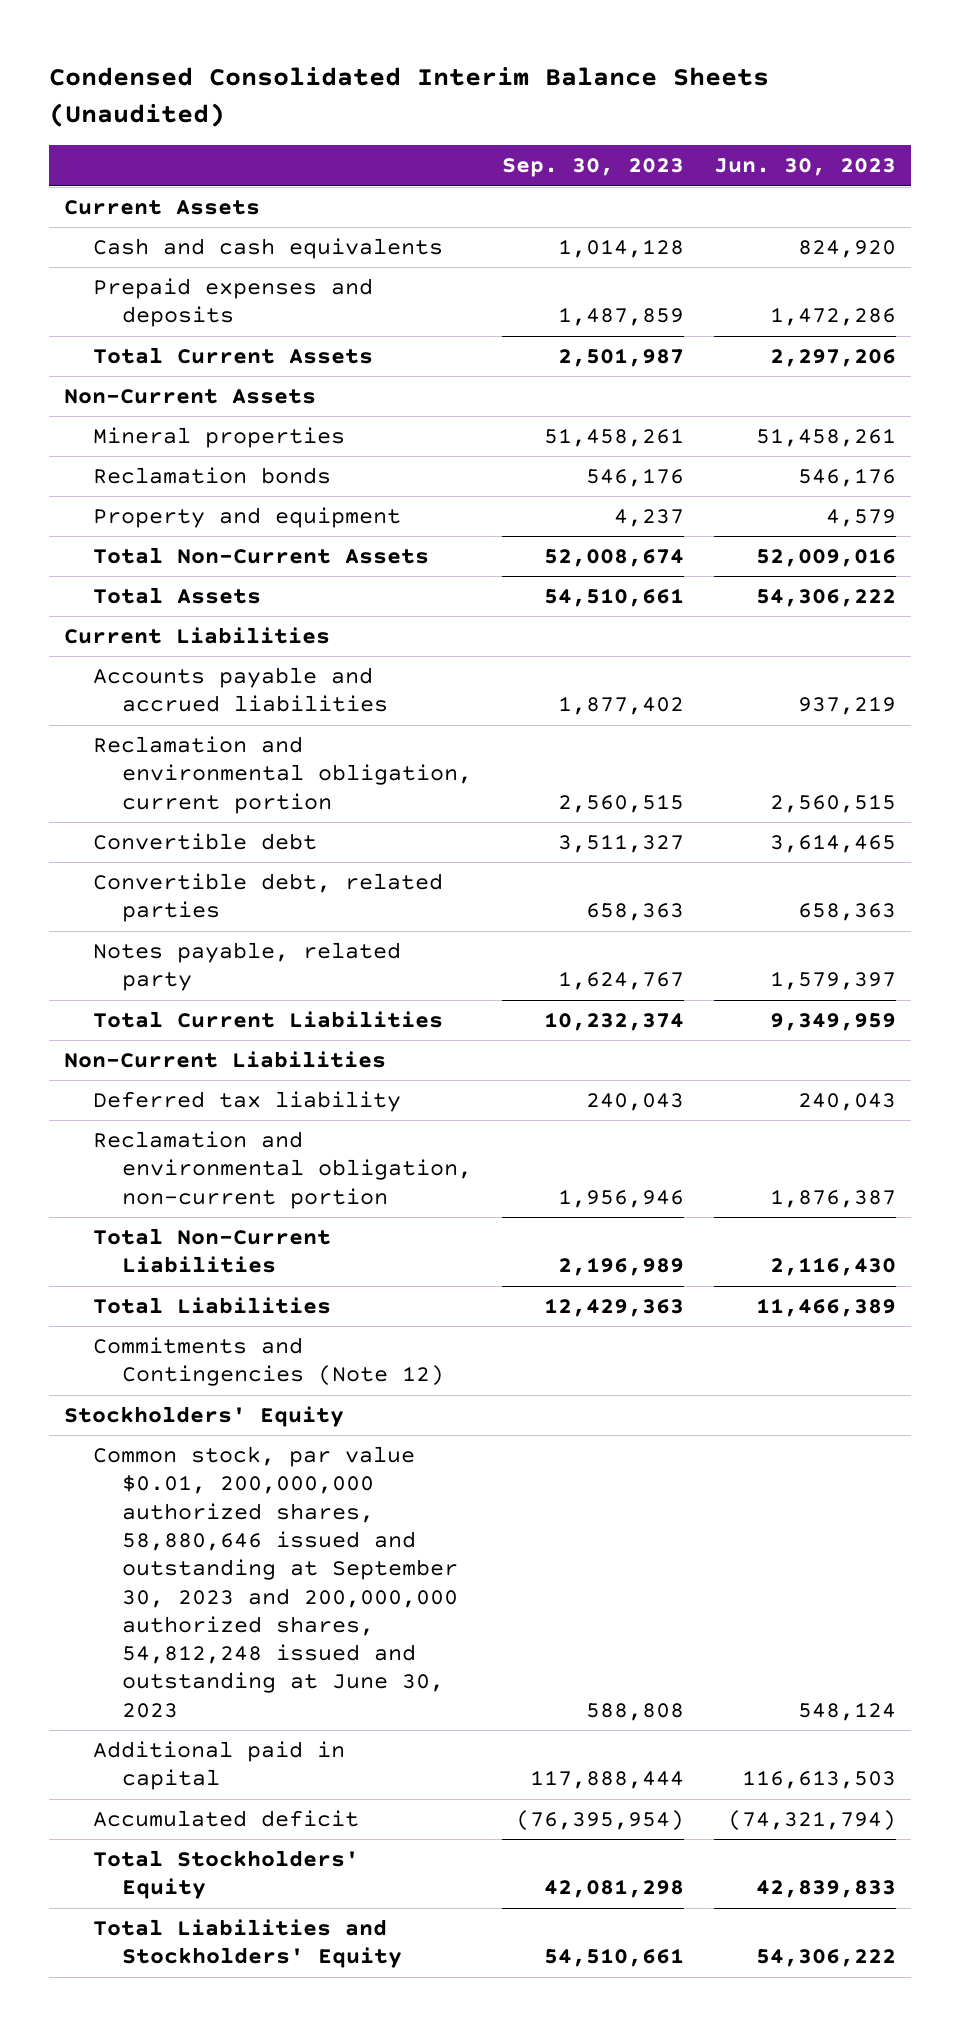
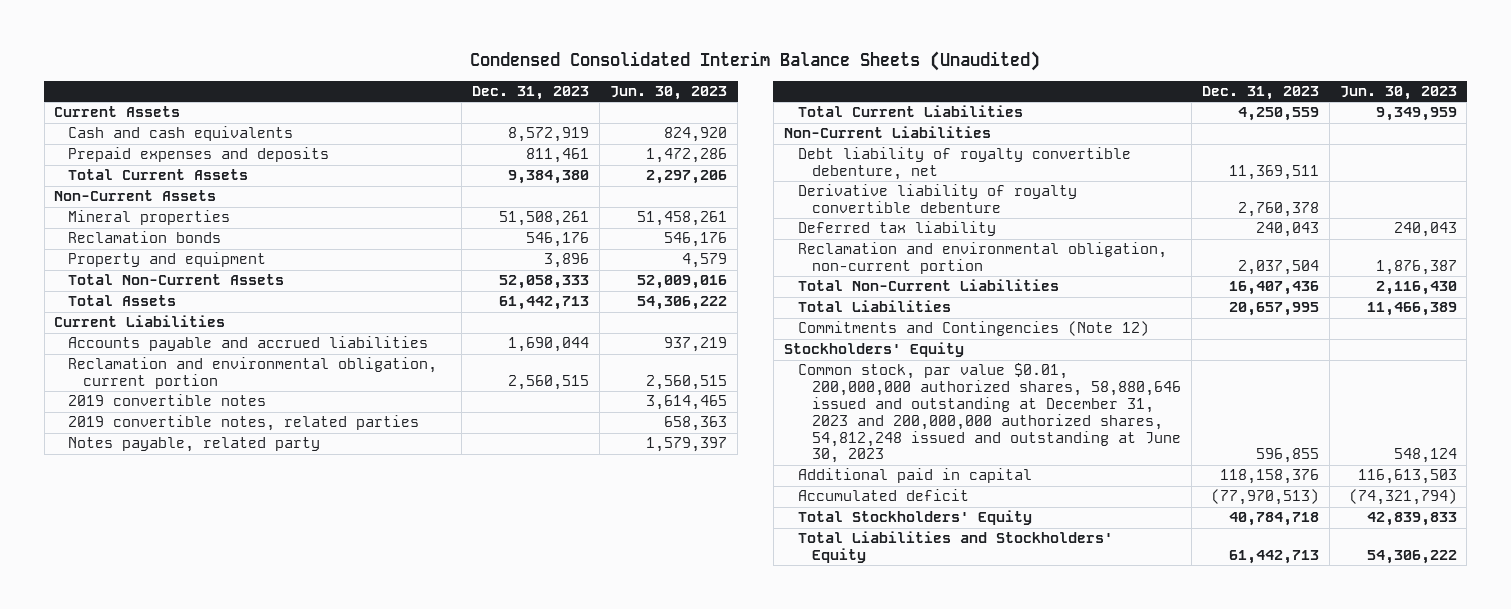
[501,158,684,178] Sep. 30, 2023 -> none
none -> [472,86,590,101] Dec. 31, 2023
[92,833,317,851] Convertible debt -> [68,394,267,407] 2019 convertible notes
[92,873,443,923] Convertible debt, related parties -> [68,415,420,432] 2019 convertible notes, related parties
none -> [797,147,1131,181] Debt liability of royalty convertible debenture, net
none -> [797,184,1077,214] Derivative liability of royalty convertible debenture
[92,1446,459,1718] Common stock, par value $0.01, 200,000,000 authorized shares, 58,880,646 issued and outstanding at September 30, 2023 and 200,000,000 authorized shares, 54,812,248 issued and outstanding at June 30, 2023 -> [797,363,1181,464] Common stock, par value $0.01, 200,000,000 authorized shares, 58,880,646 issued and outstanding at December 31, 2023 and 200,000,000 authorized shares, 54,812,248 issued and outstanding at June 30, 2023

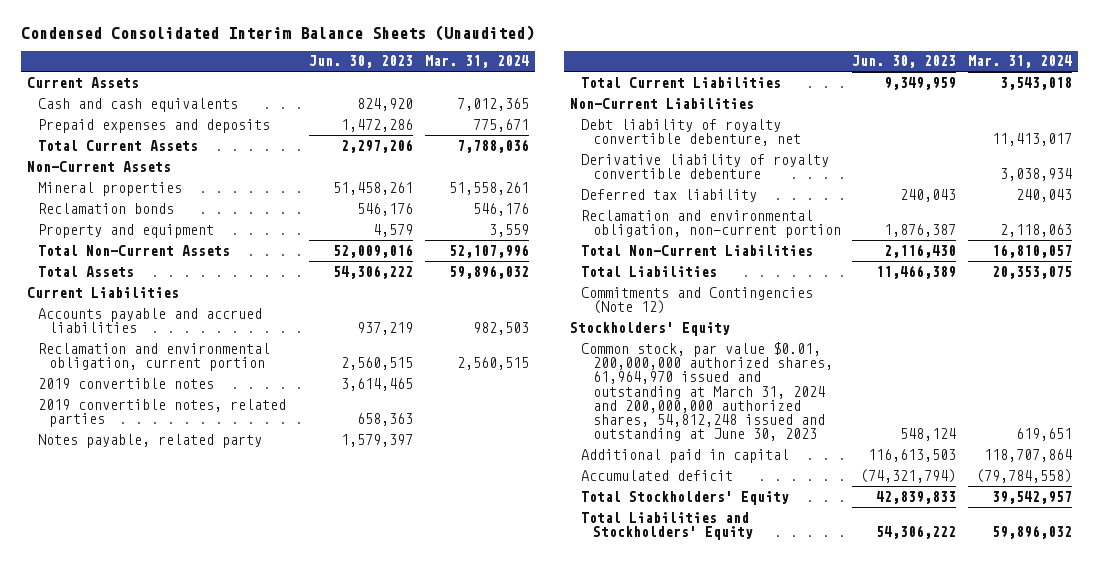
[472,86,590,101] Dec. 31, 2023 -> none
none -> [425,55,530,69] Mar. 31, 2024
[797,363,1181,464] Common stock, par value $0.01, 200,000,000 authorized shares, 58,880,646 issued and outstanding at December 31, 2023 and 200,000,000 authorized shares, 54,812,248 issued and outstanding at June 30, 2023 -> [581,341,833,442] Common stock, par value $0.01, 200,000,000 authorized shares, 61,964,970 issued and outstanding at March 31, 2024 and 200,000,000 authorized shares, 54,812,248 issued and outstanding at June 30, 2023

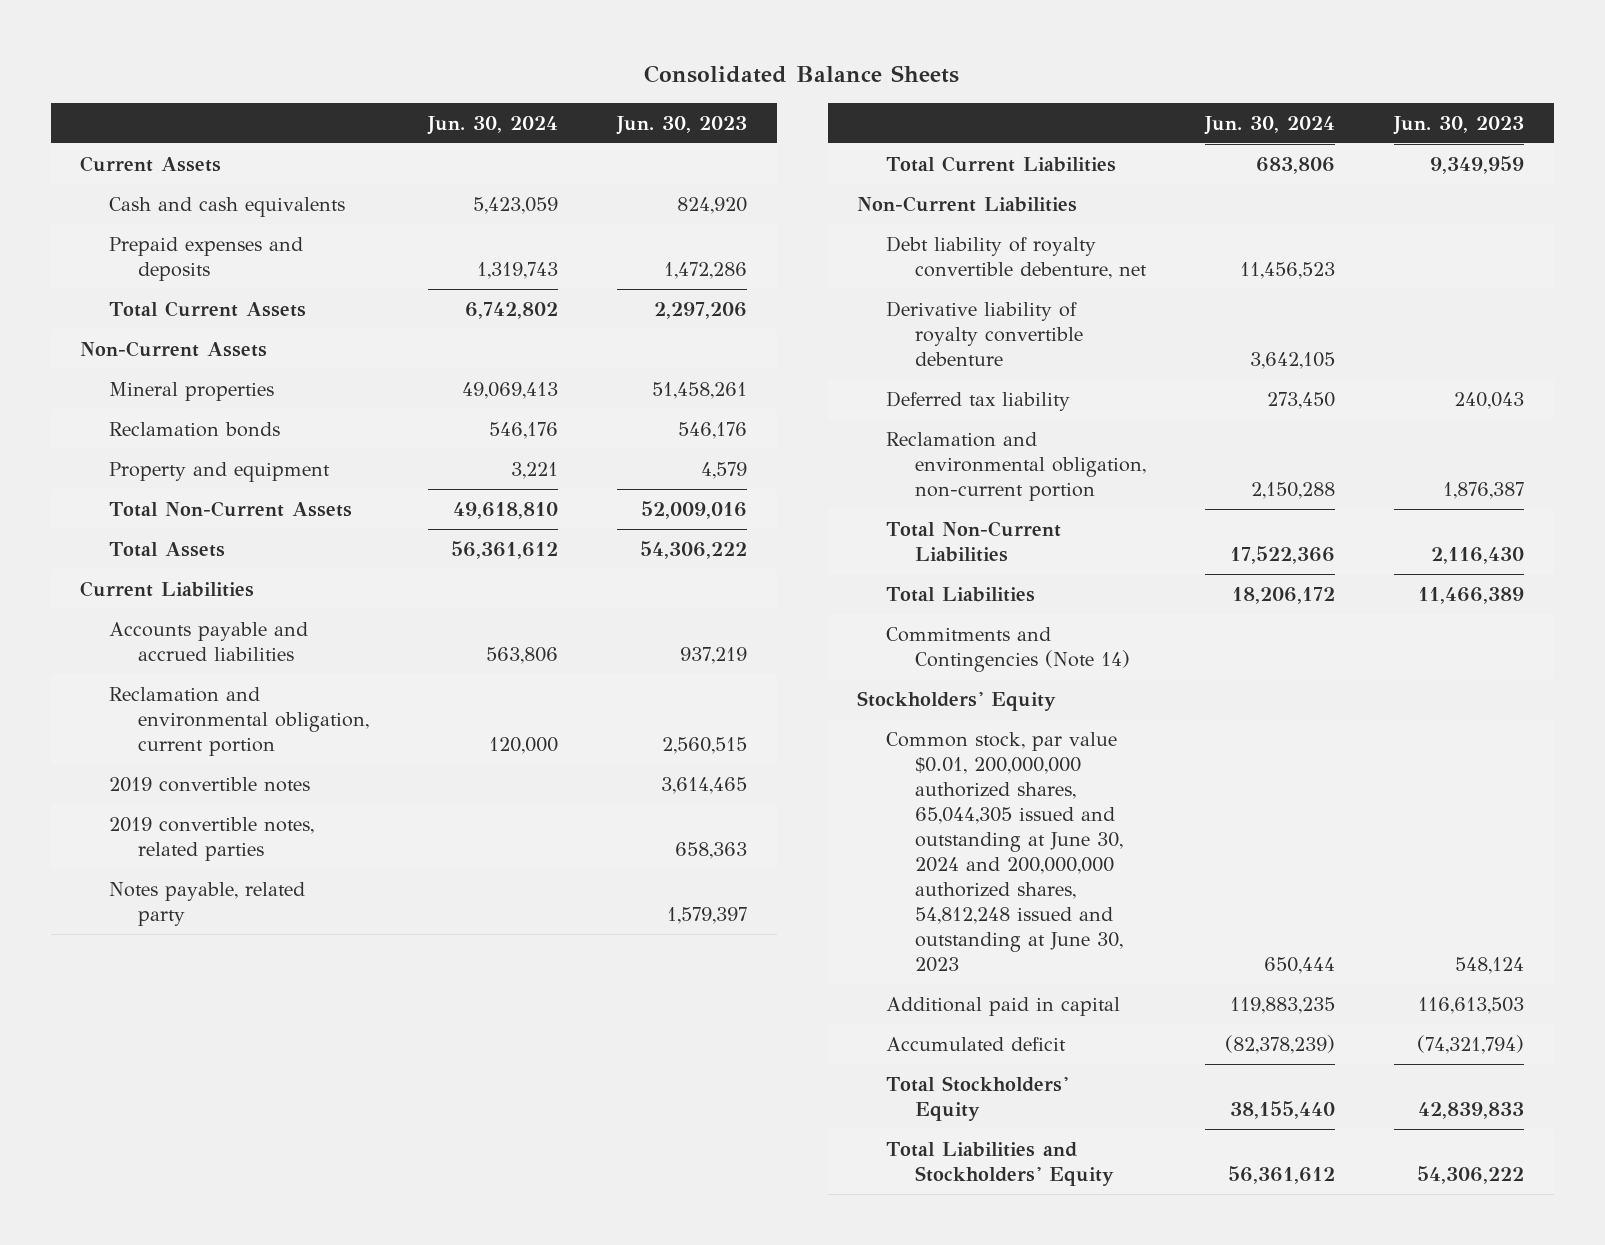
[21,25,535,42] Condensed Consolidated Interim Balance Sheets (Unaudited) -> [644,65,960,84] Consolidated Balance Sheets
[425,55,530,69] Mar. 31, 2024 -> none
none -> [427,115,559,135] Jun. 30, 2024
[581,286,814,314] Commitments and Contingencies (Note 12) -> [886,627,1130,673] Commitments and Contingencies (Note 14)
[581,341,833,442] Common stock, par value $0.01, 200,000,000 authorized shares, 61,964,970 issued and outstanding at March 31, 2024 and 200,000,000 authorized shares, 54,812,248 issued and outstanding at June 30, 2023 -> [886,732,1123,973] Common stock, par value $0.01, 200,000,000 authorized shares, 65,044,305 issued and outstanding at June 30, 2024 and 200,000,000 authorized shares, 54,812,248 issued and outstanding at June 30, 2023

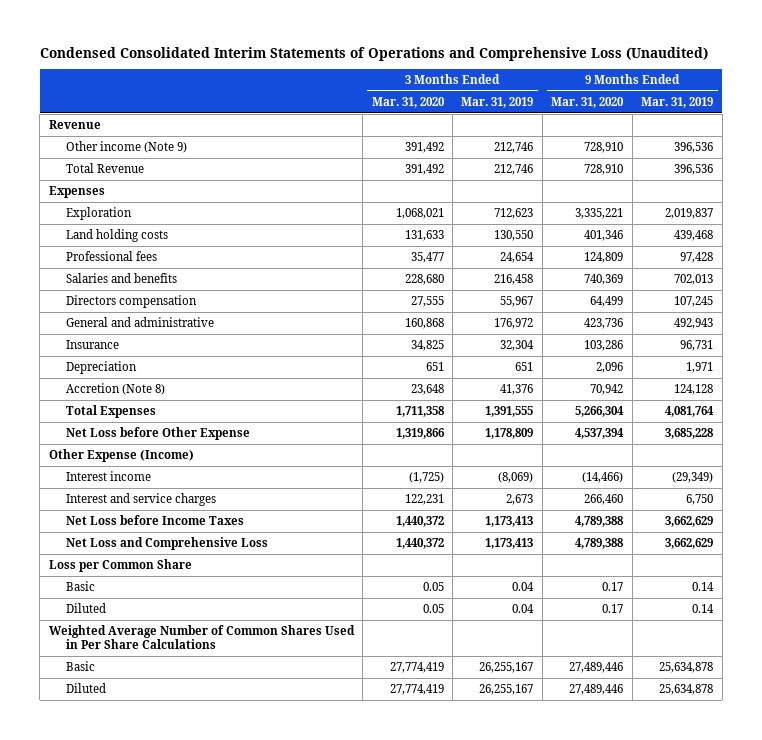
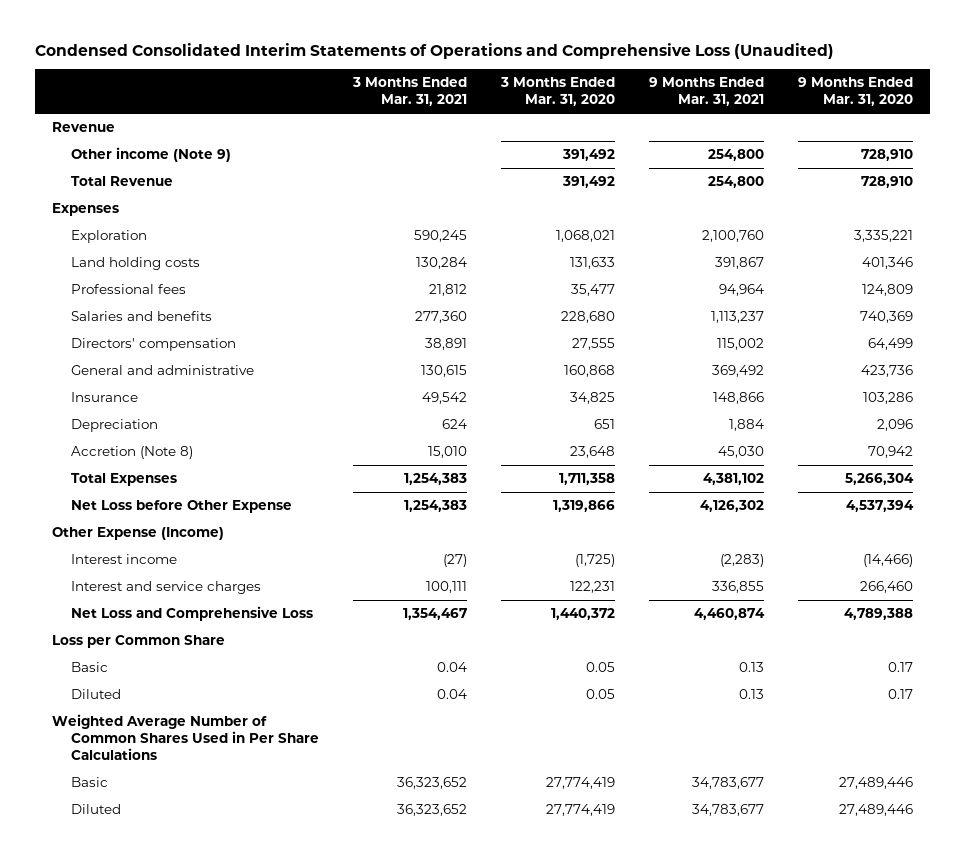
[461,96,534,108] Mar. 31, 2019 -> none
[641,96,714,108] Mar. 31, 2019 -> none
none -> [352,77,468,107] 3 Months Ended Mar. 31, 2021
none -> [648,77,764,107] 9 Months Ended Mar. 31, 2021
[65,295,197,309] Directors compensation -> [71,338,237,352] Directors' compensation
[65,515,244,526] Net Loss before Income Taxes -> none

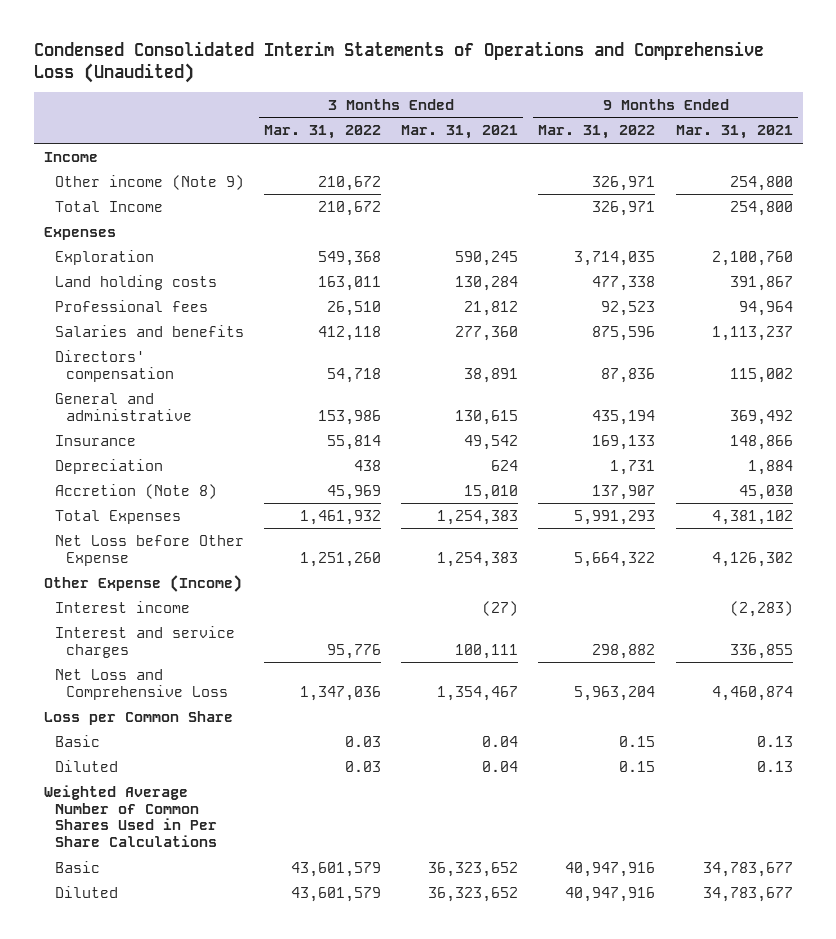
[500,77,616,107] 3 Months Ended Mar. 31, 2020 -> none
[797,77,913,107] 9 Months Ended Mar. 31, 2020 -> none
none -> [264,125,382,140] Mar. 31, 2022
none -> [538,125,656,140] Mar. 31, 2022
[52,122,116,133] Revenue -> [43,151,98,162] Income
[71,176,174,187] Total Revenue -> [55,200,164,212] Total Income

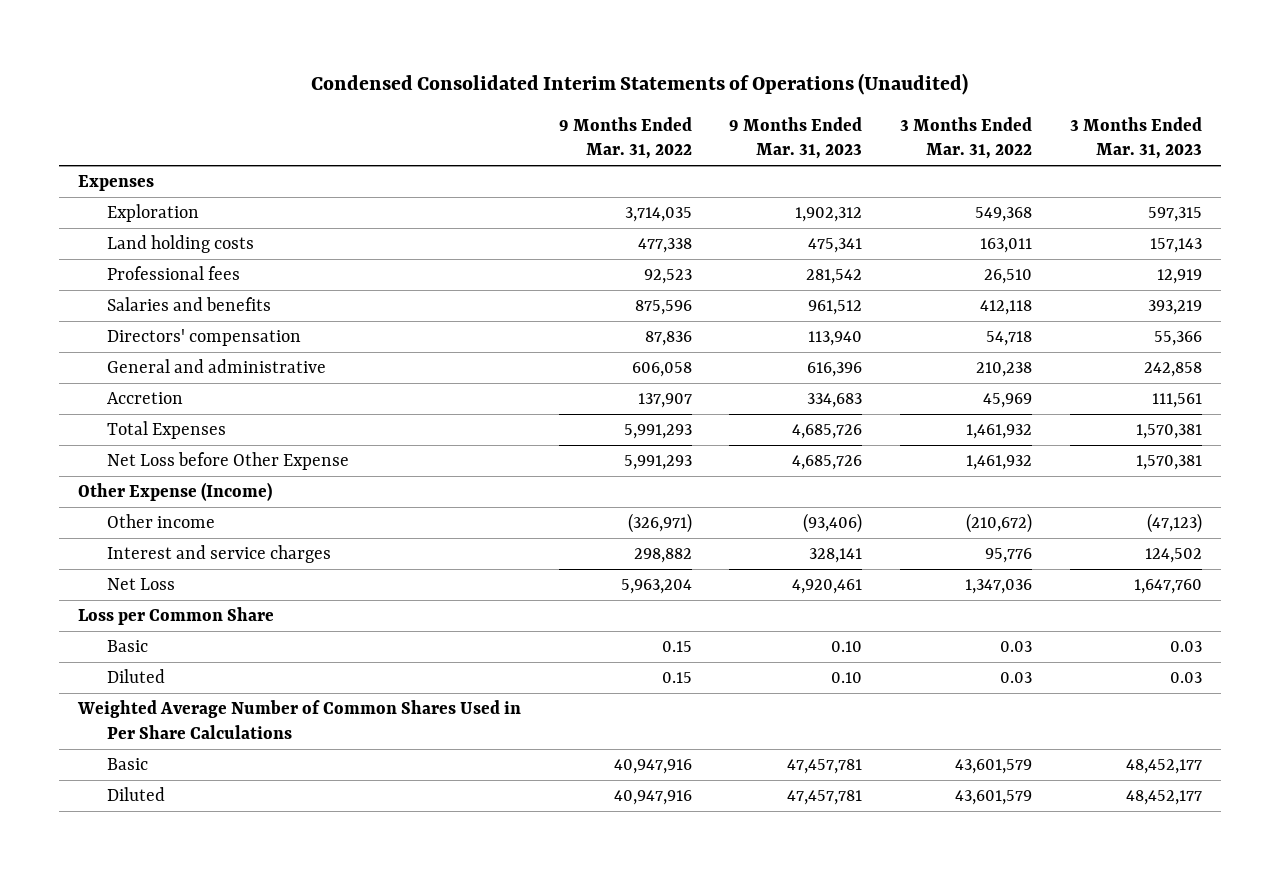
[33,40,764,84] Condensed Consolidated Interim Statements of Operations and Comprehensive Loss (Unaudited) -> [310,72,968,95] Condensed Consolidated Interim Statements of Operations (Unaudited)
[401,125,519,140] Mar. 31, 2021 -> none
[675,125,793,140] Mar. 31, 2021 -> none
none -> [729,116,863,160] 9 Months Ended Mar. 31, 2023
none -> [1069,116,1202,160] 3 Months Ended Mar. 31, 2023
[43,151,98,162] Income -> none
[55,174,245,190] Other income (Note 9) -> none
[55,200,164,212] Total Income -> none
[55,434,137,446] Insurance -> none
[55,458,164,474] Depreciation -> none
[318,409,382,425] 153,986 -> [976,362,1033,378] 210,238
[592,409,656,425] 435,194 -> [631,362,692,378] 606,058
[55,483,218,499] Accretion (Note 8) -> [107,392,184,405] Accretion
[300,551,382,567] 1,251,260 -> [966,455,1033,471] 1,461,932
[574,551,656,567] 5,664,322 -> [623,455,692,471] 5,991,293
[55,600,191,613] Interest income -> none
none -> [107,514,216,529] Other income
[55,668,229,700] Net Loss and Comprehensive Loss -> [107,578,176,591] Net Loss

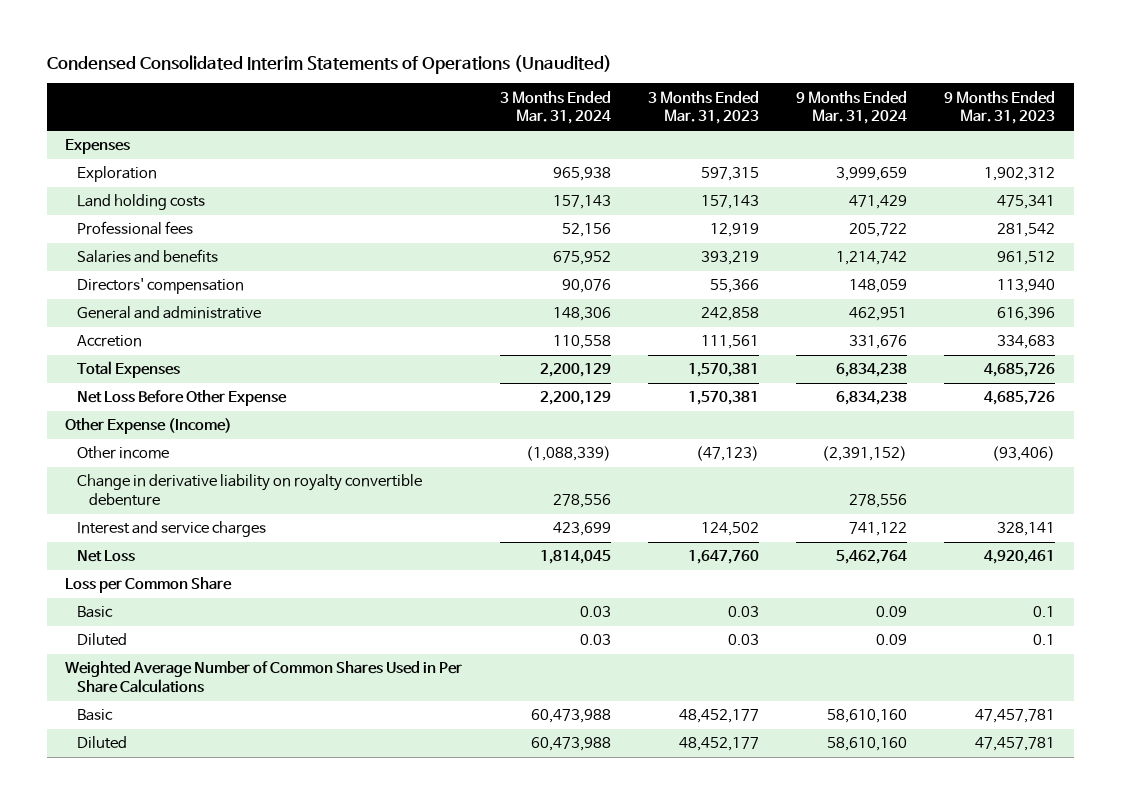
[558,116,692,160] 9 Months Ended Mar. 31, 2022 -> none
[900,116,1033,160] 3 Months Ended Mar. 31, 2022 -> none
none -> [499,90,611,125] 3 Months Ended Mar. 31, 2024
none -> [796,90,908,125] 9 Months Ended Mar. 31, 2024
[107,452,350,471] Net Loss before Other Expense -> [77,390,288,407] Net Loss Before Other Expense
none -> [77,474,423,506] Change in derivative liability on royalty convertible debenture
[831,641,863,653] 0.10 -> [1033,606,1056,618] 0.1
[831,672,863,684] 0.10 -> [1033,634,1056,646] 0.1

